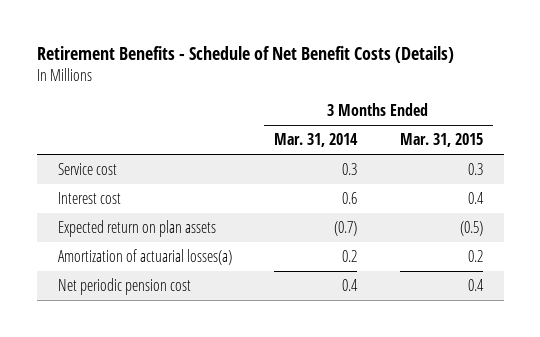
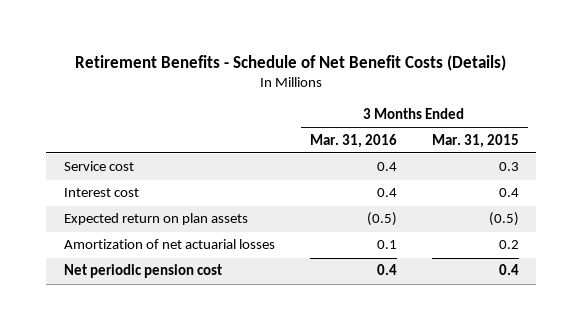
[274,133,359,148] Mar. 31, 2014 -> none
none -> [309,133,397,148] Mar. 31, 2016
[57,248,232,265] Amortization of actuarial losses(a) -> [63,239,275,250] Amortization of net actuarial losses

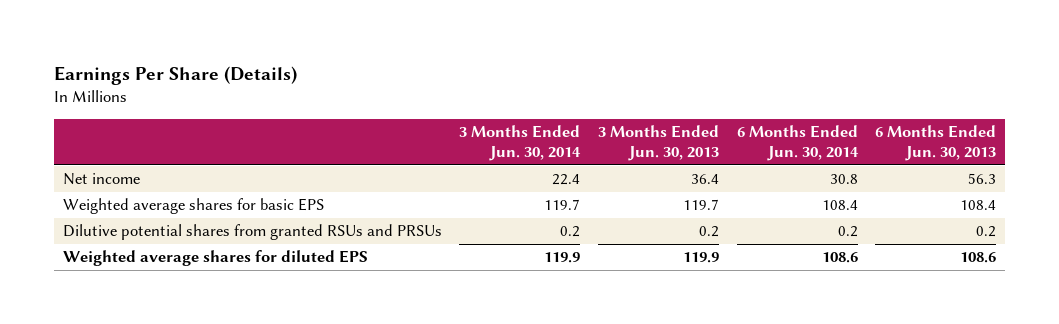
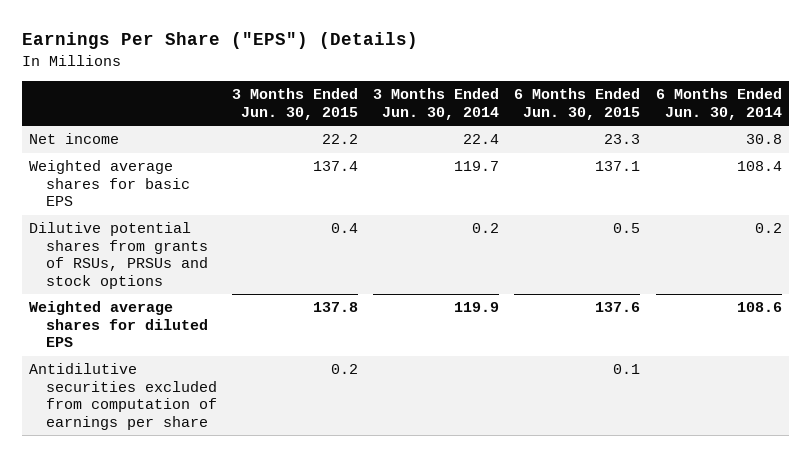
[54,65,298,85] Earnings Per Share (Details) -> [21,32,418,50] Earnings Per Share ("EPS") (Details)
[598,125,720,162] 3 Months Ended Jun. 30, 2013 -> none
[875,125,997,162] 6 Months Ended Jun. 30, 2013 -> none
none -> [231,88,358,120] 3 Months Ended Jun. 30, 2015
none -> [514,88,641,120] 6 Months Ended Jun. 30, 2015
[62,224,442,241] Dilutive potential shares from granted RSUs and PRSUs -> [29,222,208,289] Dilutive potential shares from grants of RSUs, PRSUs and stock options
none -> [29,363,217,430] Antidilutive securities excluded from computation of earnings per share

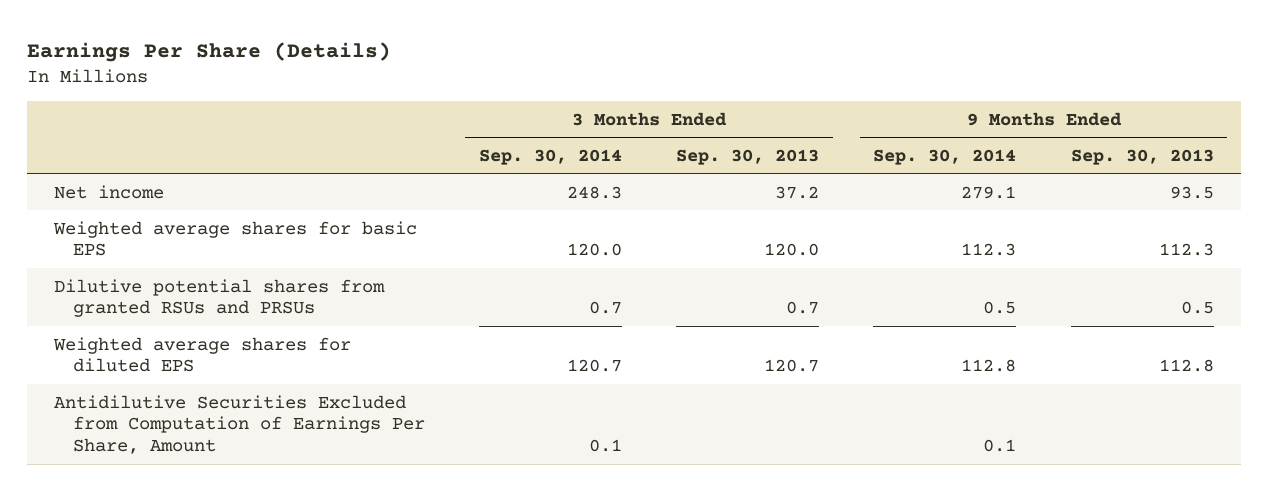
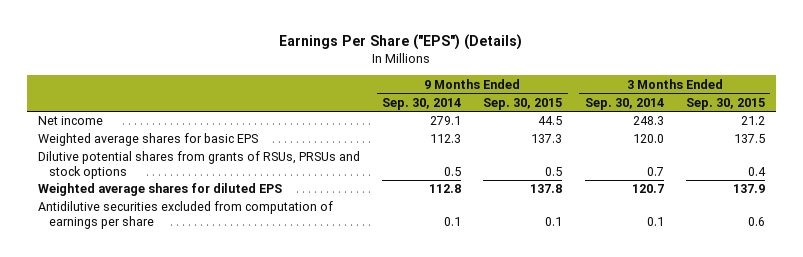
[27,41,392,62] Earnings Per Share (Details) -> [279,34,523,51] Earnings Per Share ("EPS") (Details)
[676,148,820,165] Sep. 30, 2013 -> none
[1070,148,1214,165] Sep. 30, 2013 -> none
none -> [483,97,563,110] Sep. 30, 2015
none -> [685,97,765,110] Sep. 30, 2015
[54,278,386,318] Dilutive potential shares from granted RSUs and PRSUs -> [38,151,361,179] Dilutive potential shares from grants of RSUs, PRSUs and stock options
[54,394,425,455] Antidilutive Securities Excluded from Computation of Earnings Per Share, Amount -> [38,201,334,229] Antidilutive securities excluded from computation of earnings per share

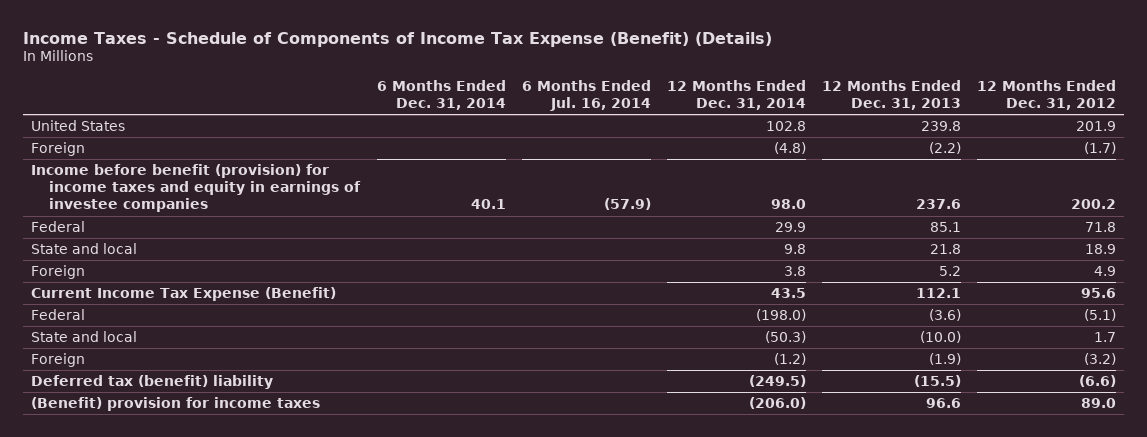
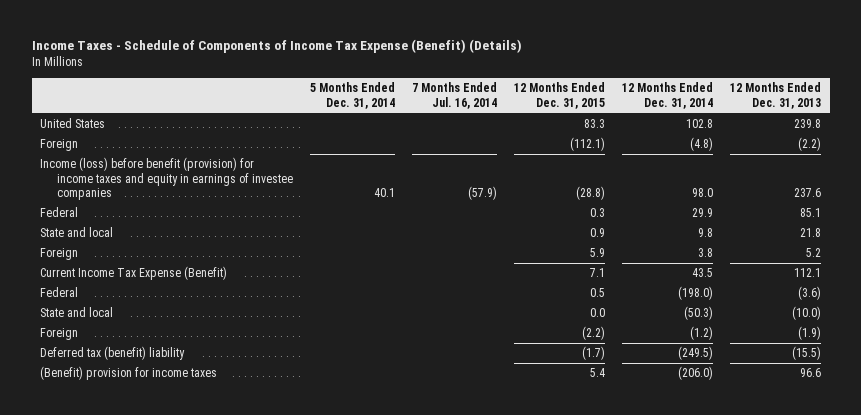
[376,79,506,110] 6 Months Ended Dec. 31, 2014 -> none
[521,79,651,111] 6 Months Ended Jul. 16, 2014 -> none
[977,79,1117,110] 12 Months Ended Dec. 31, 2012 -> none
none -> [309,82,395,109] 5 Months Ended Dec. 31, 2014
none -> [412,82,498,109] 7 Months Ended Jul. 16, 2014
none -> [514,82,606,109] 12 Months Ended Dec. 31, 2015
[30,163,362,213] Income before benefit (provision) for income taxes and equity in earnings of investee companies -> [40,157,293,200] Income (loss) before benefit (provision) for income taxes and equity in earnings of investee companies

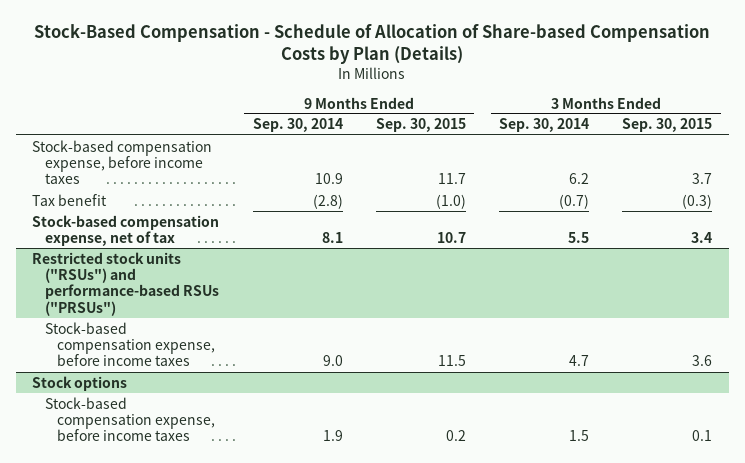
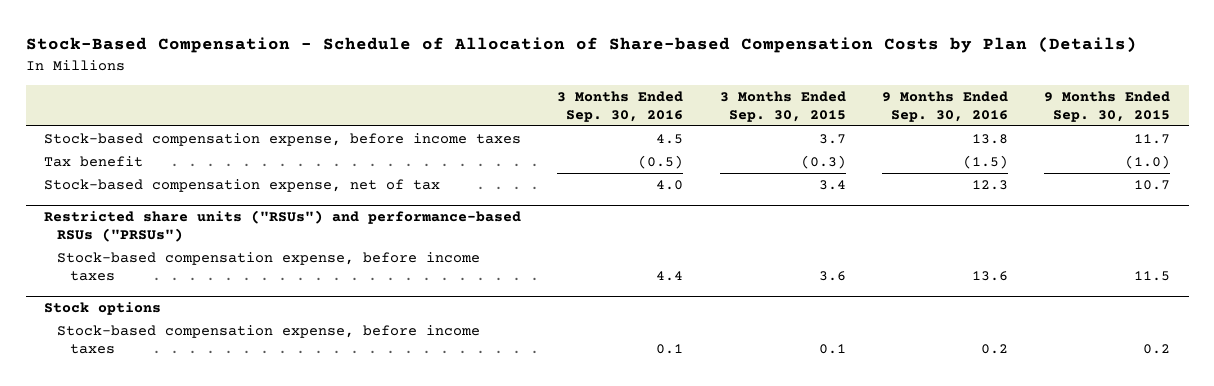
[252,118,343,133] Sep. 30, 2014 -> none
[499,118,590,133] Sep. 30, 2014 -> none
none -> [557,90,684,123] 3 Months Ended Sep. 30, 2016
none -> [882,90,1009,123] 9 Months Ended Sep. 30, 2016
[32,251,219,316] Restricted stock units ("RSUs") and performance-based RSUs ("PRSUs") -> [43,209,521,243] Restricted share units ("RSUs") and performance-based RSUs ("PRSUs")

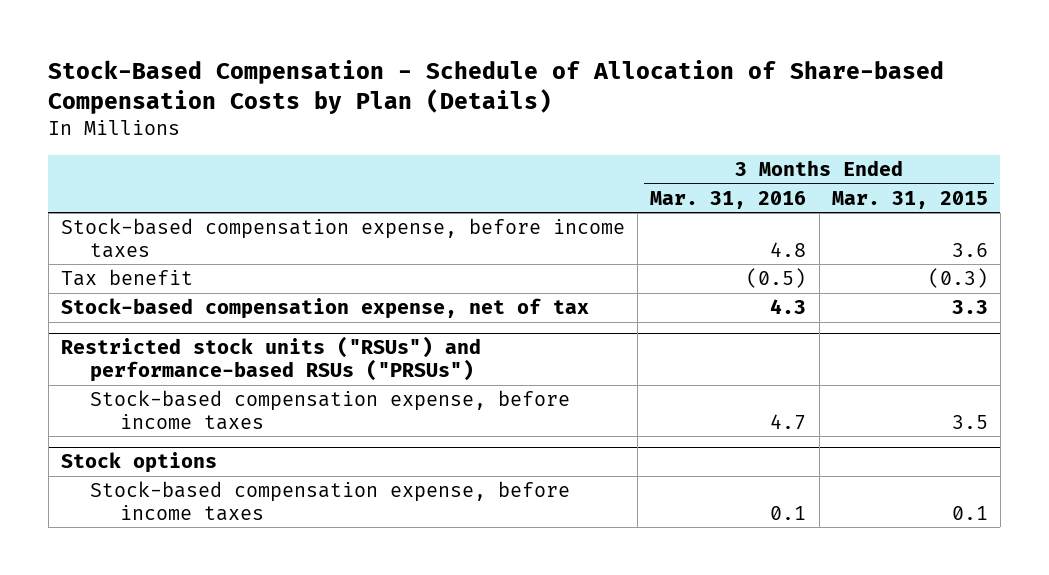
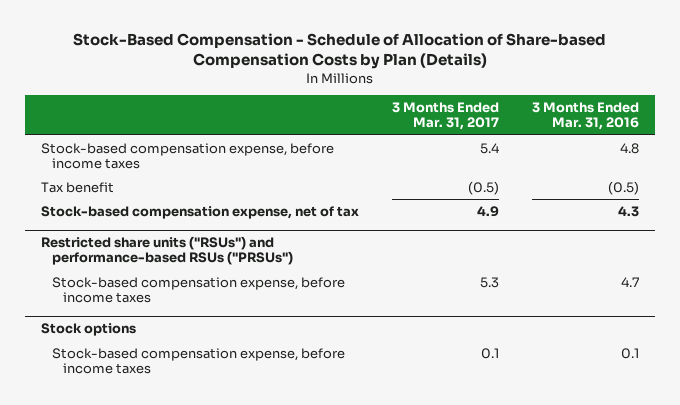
[831,190,988,209] Mar. 31, 2015 -> none
none -> [391,102,499,131] 3 Months Ended Mar. 31, 2017
[61,336,482,383] Restricted stock units ("RSUs") and performance-based RSUs ("PRSUs") -> [41,236,293,266] Restricted share units ("RSUs") and performance-based RSUs ("PRSUs")

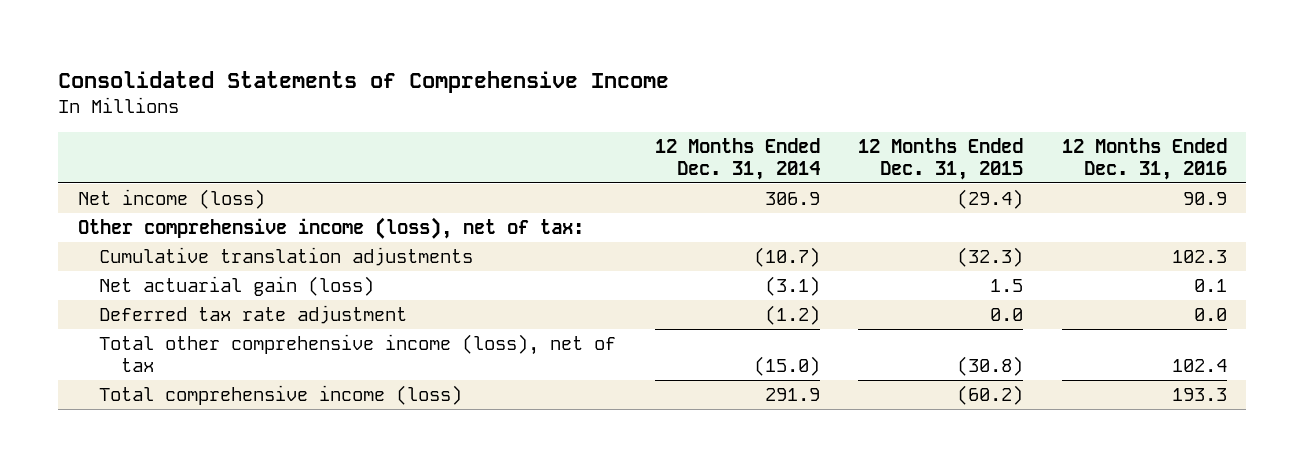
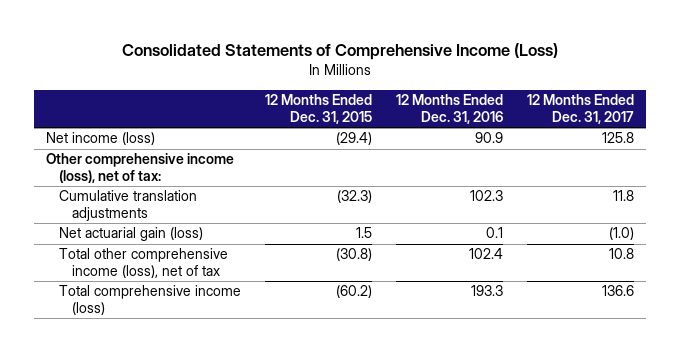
[58,70,670,93] Consolidated Statements of Comprehensive Income -> [122,43,559,61] Consolidated Statements of Comprehensive Income (Loss)
[654,137,820,181] 12 Months Ended Dec. 31, 2014 -> none
none -> [527,94,635,124] 12 Months Ended Dec. 31, 2017
[99,304,408,324] Deferred tax rate adjustment -> none

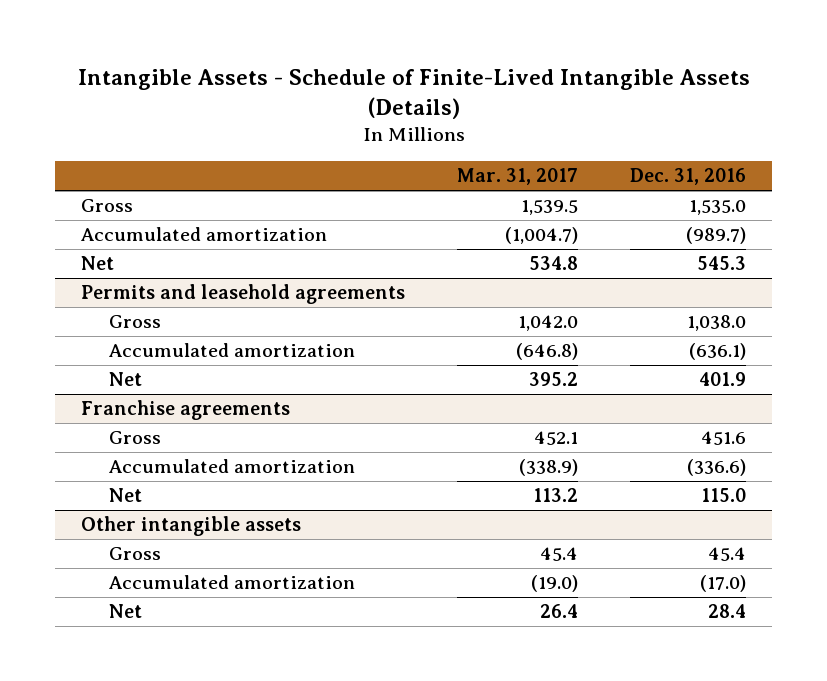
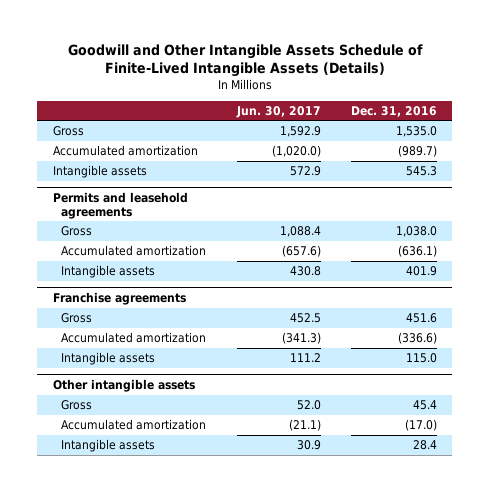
[77,69,750,120] Intangible Assets - Schedule of Finite-Lived Intangible Assets (Details) -> [67,44,423,78] Goodwill and Other Intangible Assets Schedule of Finite-Lived Intangible Assets (Details)
[457,168,579,186] Mar. 31, 2017 -> none
none -> [235,105,321,118] Jun. 30, 2017
[81,256,115,271] Net -> [52,165,147,179] Intangible assets
[108,372,142,387] Net -> [61,265,156,279] Intangible assets
[108,488,142,503] Net -> [61,352,156,366] Intangible assets
[108,604,142,619] Net -> [61,439,156,453] Intangible assets

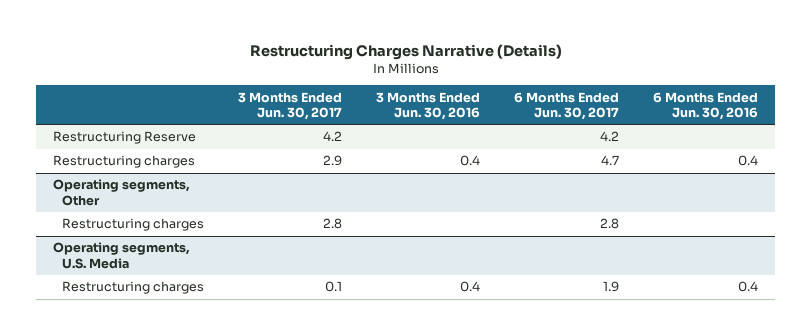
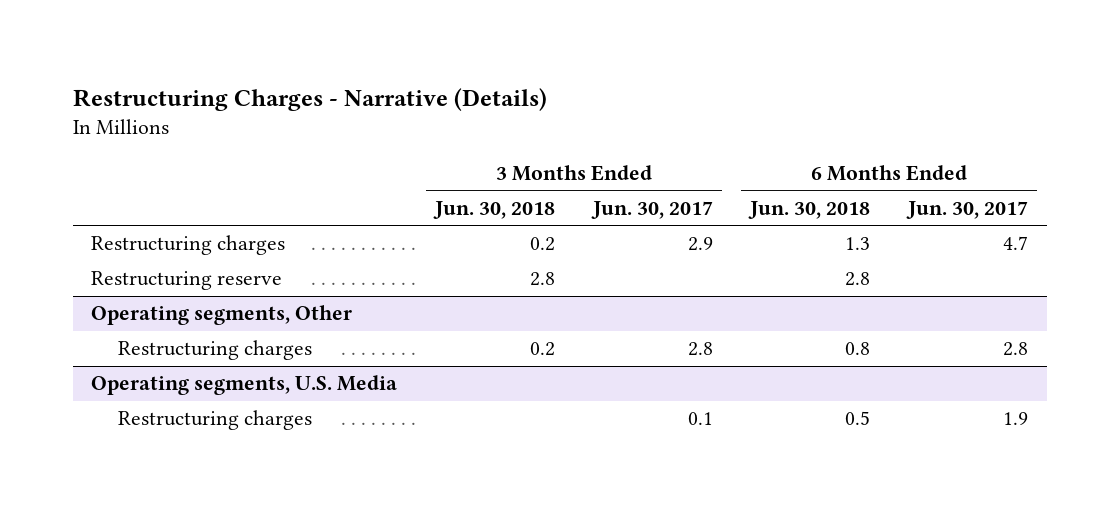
[249,43,562,60] Restructuring Charges Narrative (Details) -> [72,87,547,111] Restructuring Charges - Narrative (Details)
[376,91,481,120] 3 Months Ended Jun. 30, 2016 -> none
[653,91,759,120] 6 Months Ended Jun. 30, 2016 -> none
none -> [432,200,555,219] Jun. 30, 2018
none -> [748,200,871,219] Jun. 30, 2018
[53,131,197,145] Restructuring Reserve -> none
none -> [91,271,283,291] Restructuring reserve

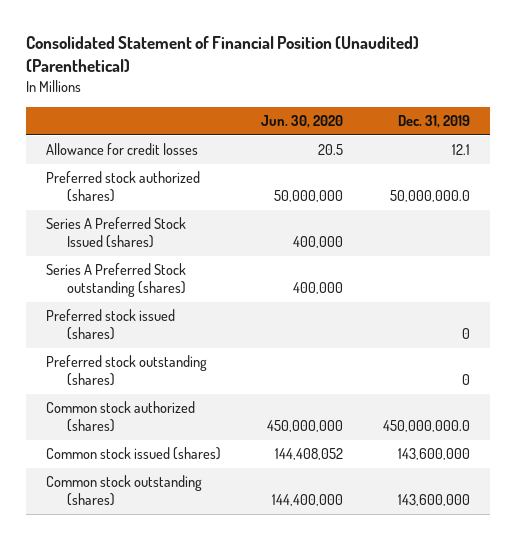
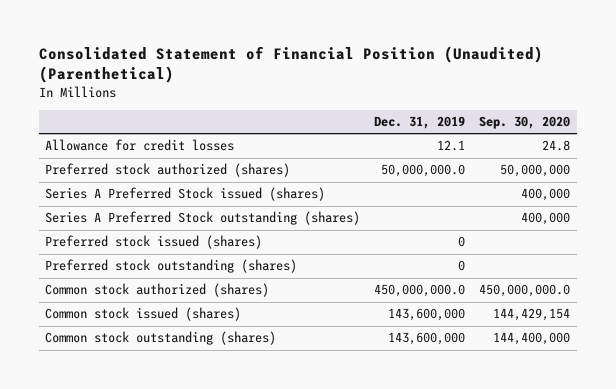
[261,115,344,129] Jun. 30, 2020 -> none
none -> [479,115,571,129] Sep. 30, 2020
[46,217,187,249] Series A Preferred Stock Issued (shares) -> [45,187,326,202] Series A Preferred Stock issued (shares)

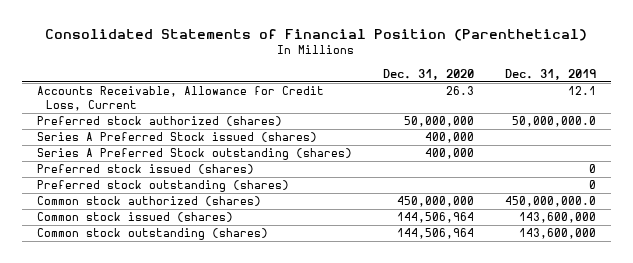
[38,45,543,83] Consolidated Statement of Financial Position (Unaudited) (Parenthetical) -> [45,29,588,42] Consolidated Statements of Financial Position (Parenthetical)
[479,115,571,129] Sep. 30, 2020 -> none
none -> [382,68,474,80] Dec. 31, 2020
[45,139,235,152] Allowance for credit losses -> [37,86,325,111] Accounts Receivable, Allowance for Credit Loss, Current

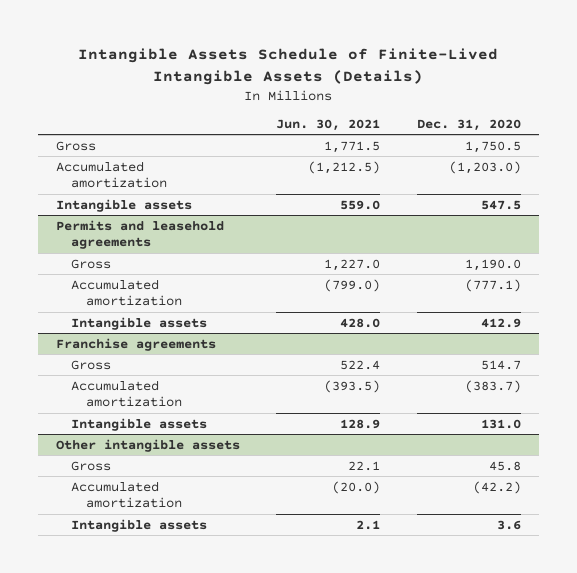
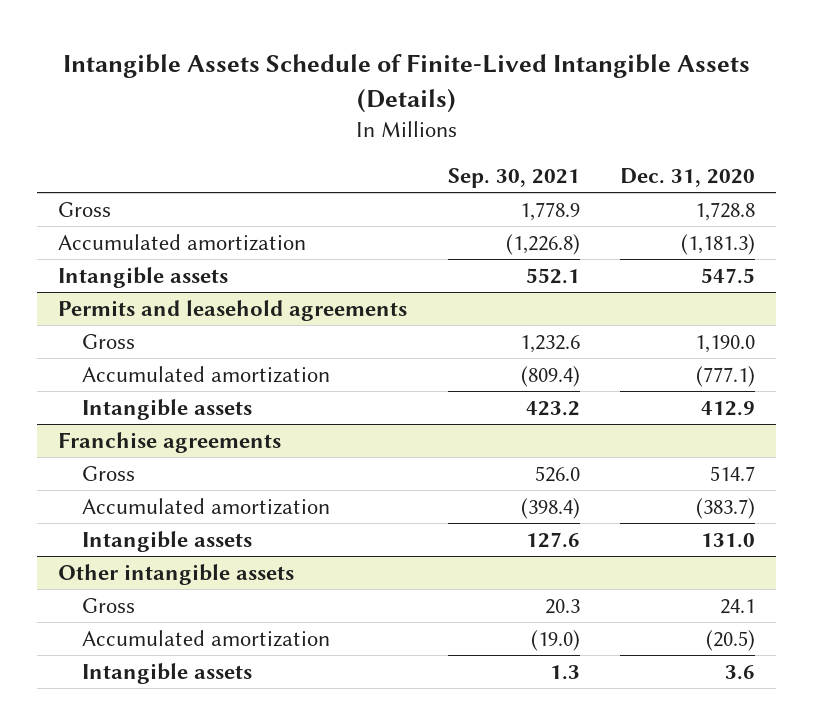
[276,118,381,131] Jun. 30, 2021 -> none
none -> [447,167,580,188] Sep. 30, 2021
[464,140,521,153] 1,750.5 -> [695,201,756,221] 1,728.8
[448,160,521,174] (1,203.0) -> [681,233,756,255] (1,181.3)
[488,460,521,471] 45.8 -> [720,598,756,614] 24.1
[472,480,521,494] (42.2) -> [706,629,756,651] (20.5)

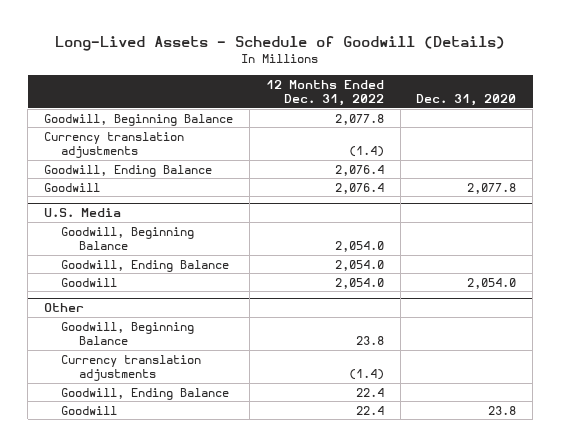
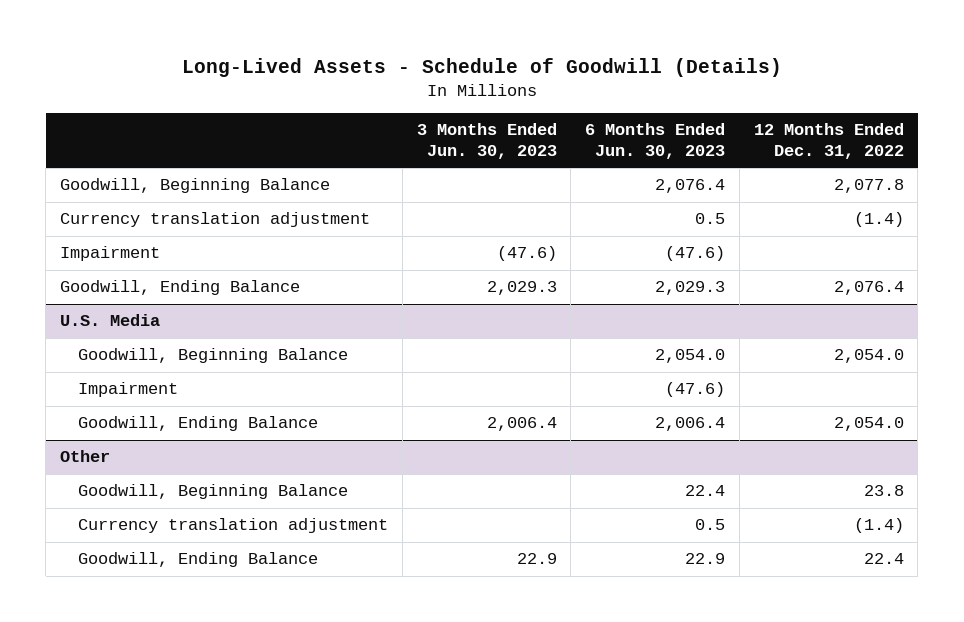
[416,94,517,107] Dec. 31, 2020 -> none
none -> [416,123,557,160] 3 Months Ended Jun. 30, 2023
none -> [585,123,726,160] 6 Months Ended Jun. 30, 2023
[44,131,185,158] Currency translation adjustments -> [60,212,371,228] Currency translation adjustment
none -> [60,246,161,262] Impairment
[44,182,101,192] Goodwill -> none
none -> [77,382,178,398] Impairment
[61,277,118,287] Goodwill -> none
[61,354,202,381] Currency translation adjustments -> [77,518,388,534] Currency translation adjustment
[61,405,118,415] Goodwill -> none

